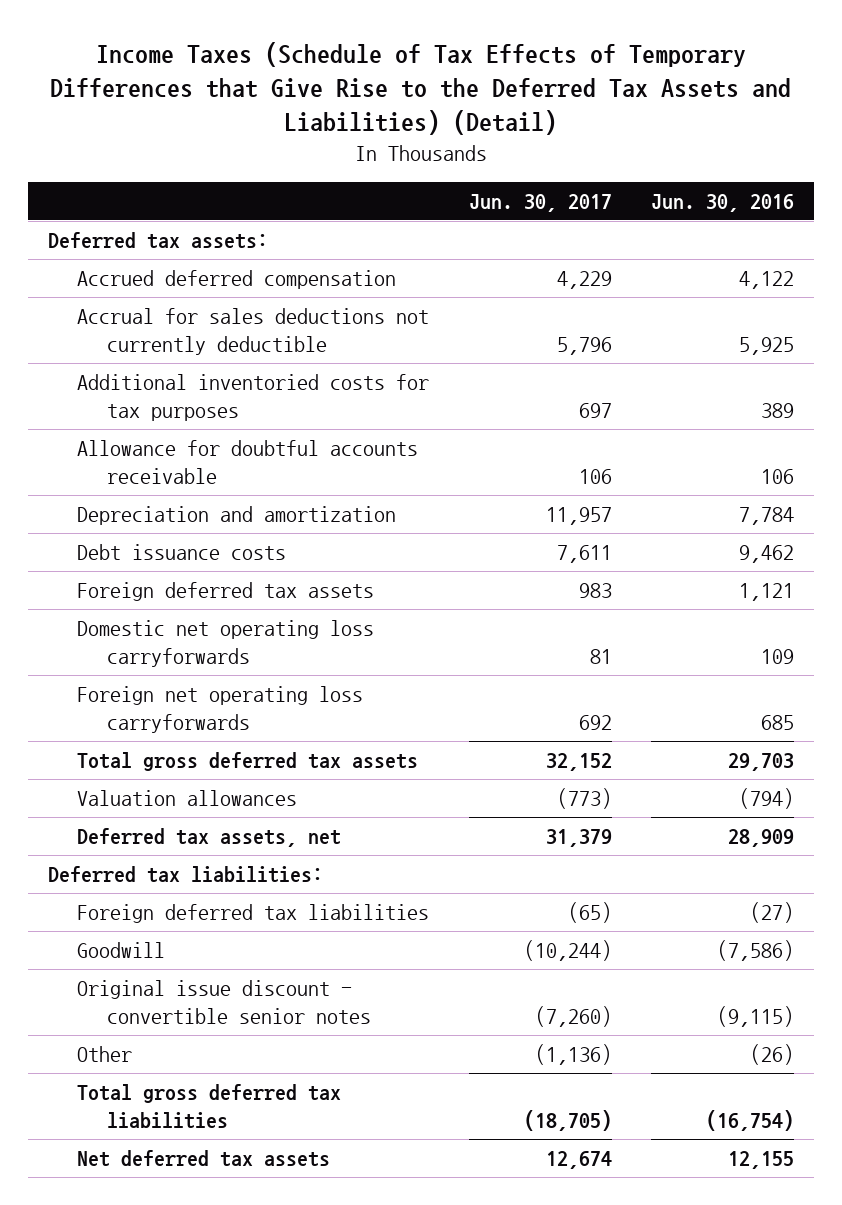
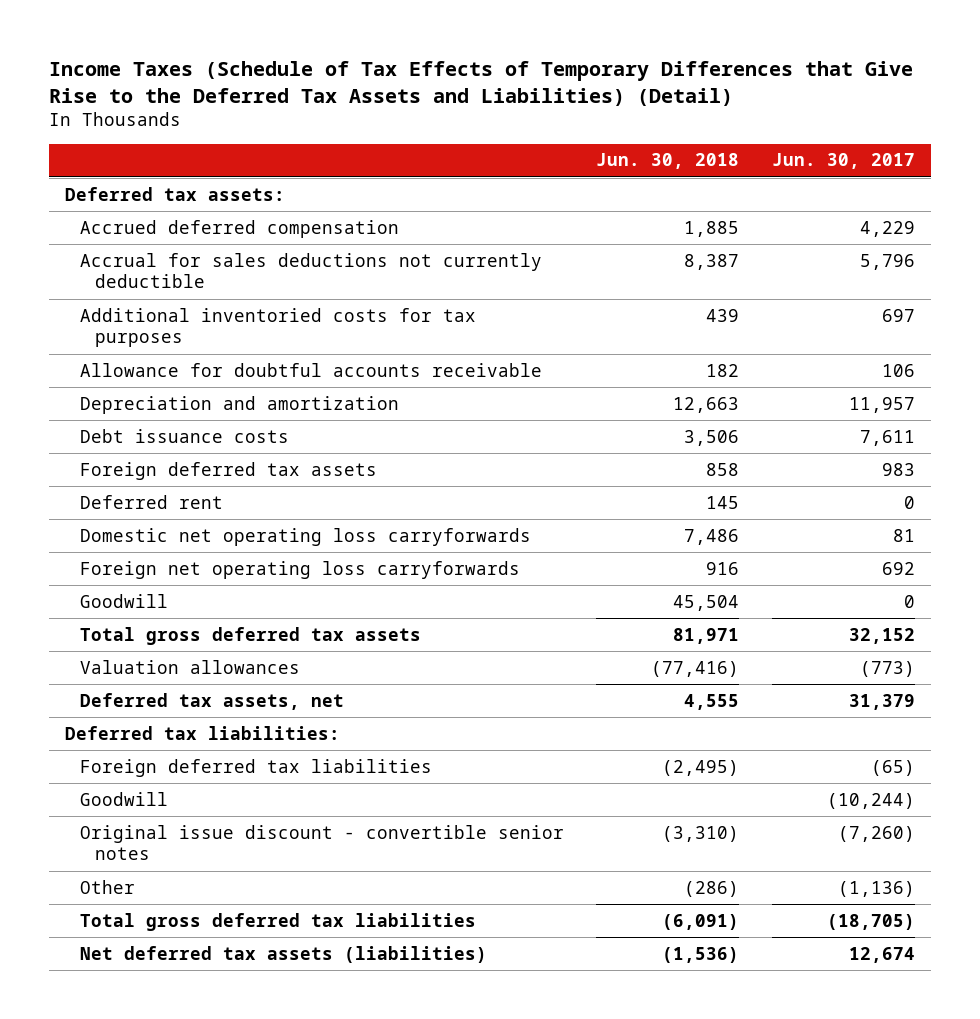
[651,193,795,212] Jun. 30, 2016 -> none
none -> [596,153,740,170] Jun. 30, 2018
none -> [80,494,224,509] Deferred rent
none -> [80,593,169,608] Goodwill
[77,1149,331,1167] Net deferred tax assets -> [80,945,488,963] Net deferred tax assets (liabilities)

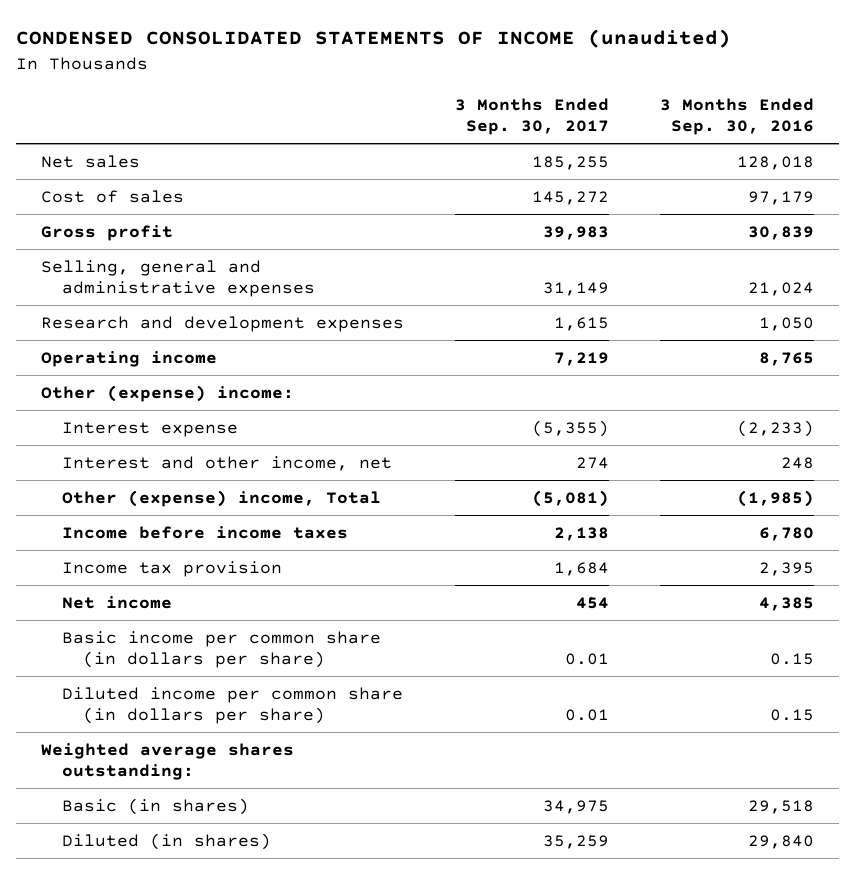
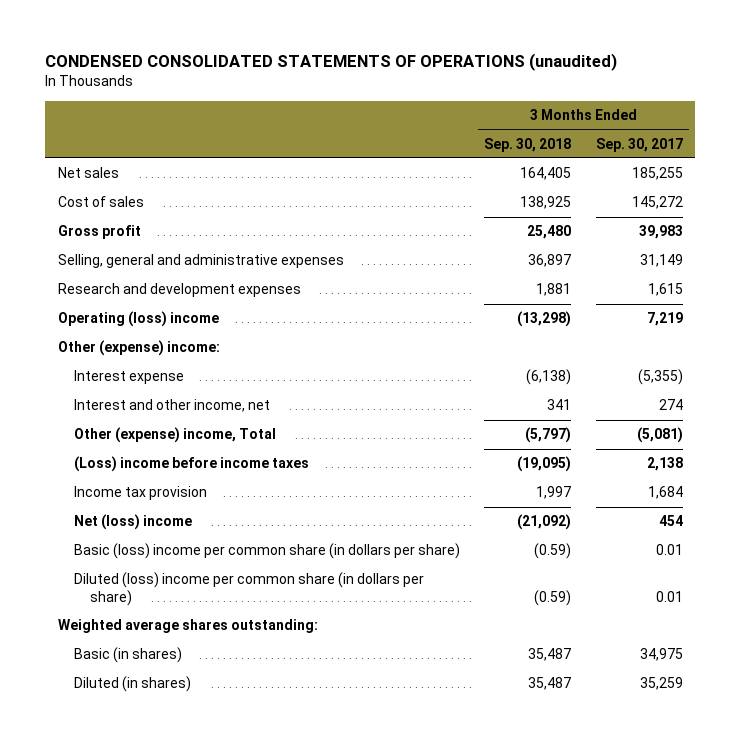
[15,29,731,49] CONDENSED CONSOLIDATED STATEMENTS OF INCOME (unaudited) -> [45,53,618,72] CONDENSED CONSOLIDATED STATEMENTS OF OPERATIONS (unaudited)
[659,97,814,135] 3 Months Ended Sep. 30, 2016 -> none
none -> [484,137,572,152] Sep. 30, 2018
[41,351,218,368] Operating income -> [57,311,219,328] Operating (loss) income
[62,526,349,540] Income before income taxes -> [73,456,309,473] (Loss) income before income taxes
[62,596,173,610] Net income -> [73,514,192,531] Net (loss) income
[62,631,382,669] Basic income per common share (in dollars per share) -> [73,543,460,560] Basic (loss) income per common share (in dollars per share)
[62,687,404,725] Diluted income per common share (in dollars per share) -> [73,572,424,606] Diluted (loss) income per common share (in dollars per share)

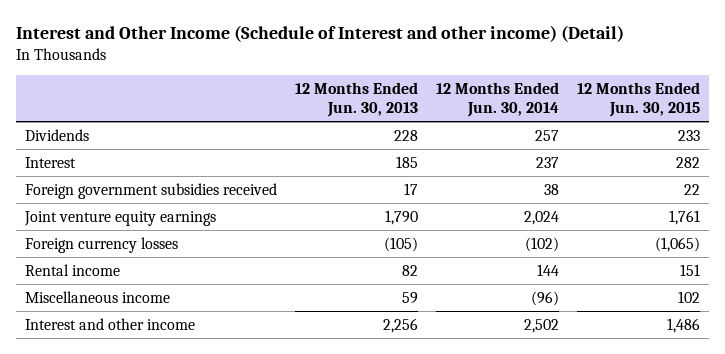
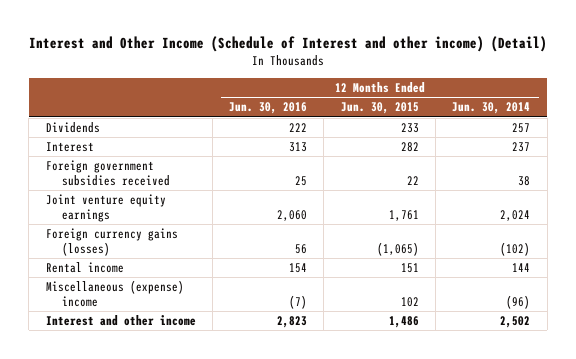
[294,81,418,117] 12 Months Ended Jun. 30, 2013 -> none
none -> [229,102,308,115] Jun. 30, 2016
[24,236,178,253] Foreign currency losses -> [45,228,178,256] Foreign currency gains (losses)
[24,290,170,303] Miscellaneous income -> [45,280,184,307] Miscellaneous (expense) income

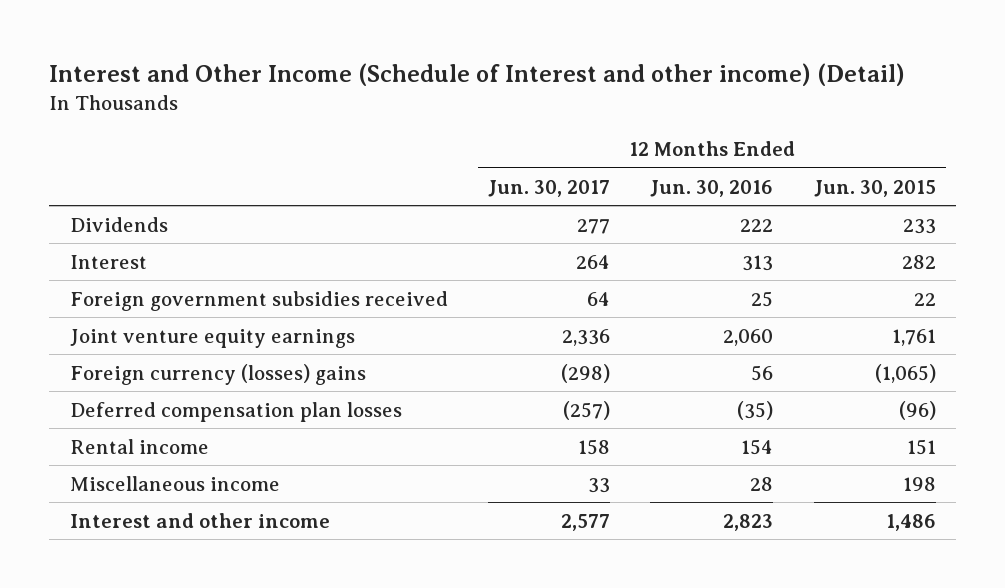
[452,102,531,115] Jun. 30, 2014 -> none
none -> [487,179,610,197] Jun. 30, 2017
[45,228,178,256] Foreign currency gains (losses) -> [69,363,366,385] Foreign currency (losses) gains
none -> [69,401,402,422] Deferred compensation plan losses
[45,280,184,307] Miscellaneous (expense) income -> [69,475,280,491] Miscellaneous income
[289,294,308,309] (7) -> [750,476,774,491] 28
[400,296,419,307] 102 -> [902,476,936,491] 198

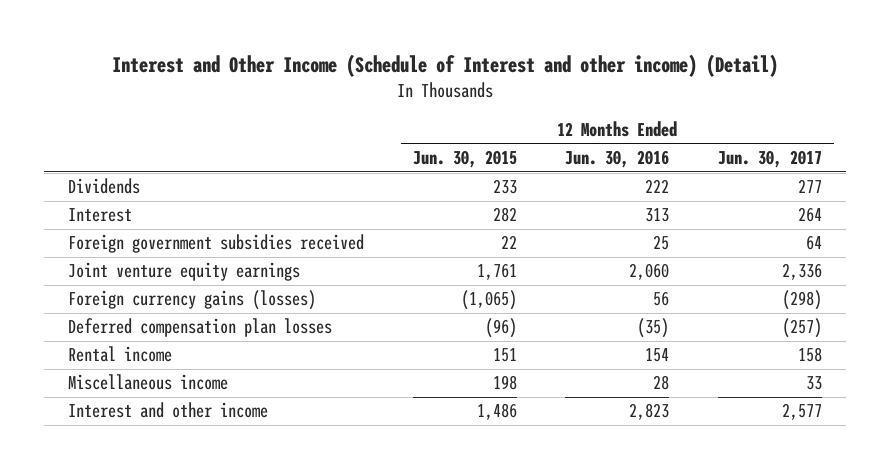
[69,363,366,385] Foreign currency (losses) gains -> [68,290,317,311] Foreign currency gains (losses)

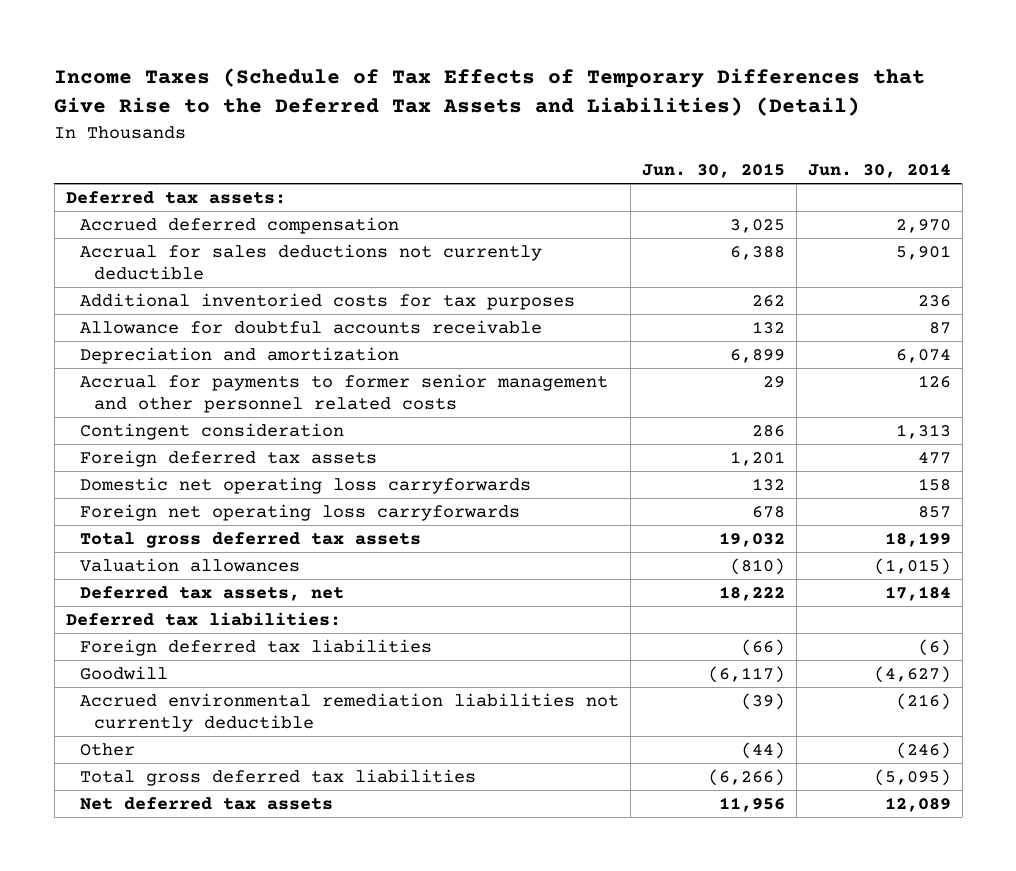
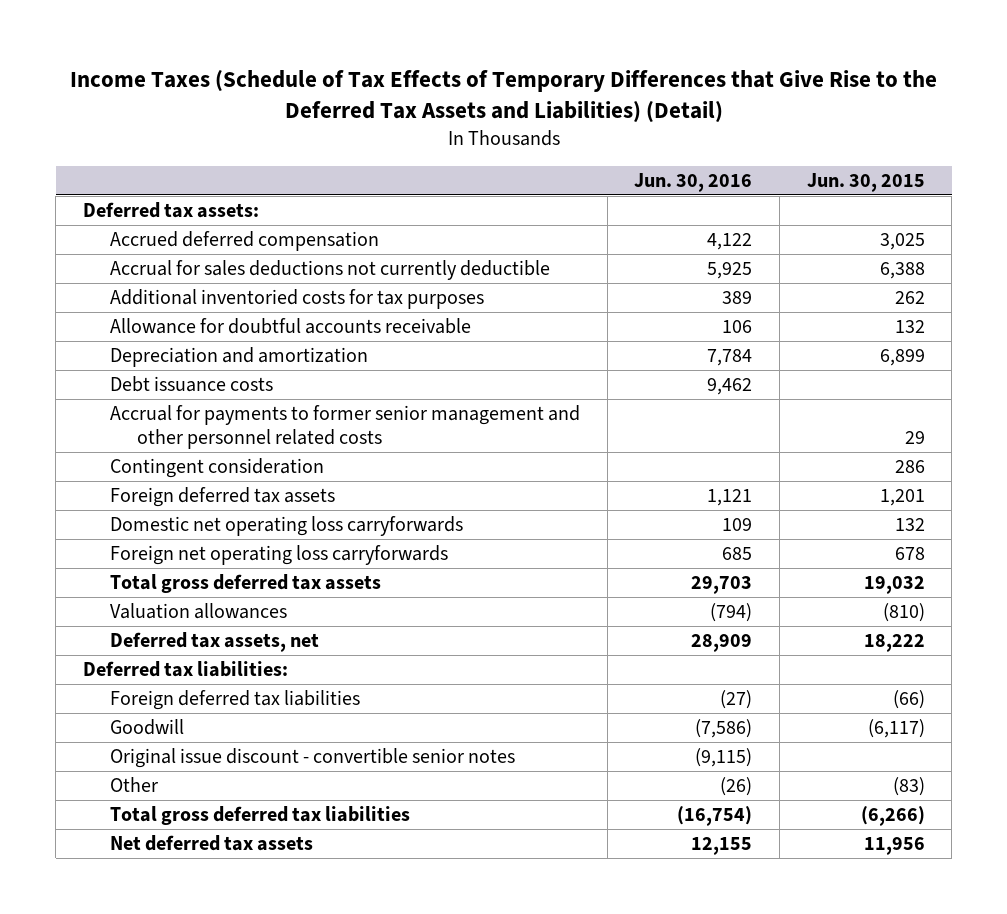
[807,163,951,179] Jun. 30, 2014 -> none
none -> [634,172,753,192] Jun. 30, 2016
none -> [109,376,273,393] Debt issuance costs
[80,692,620,732] Accrued environmental remediation liabilities not currently deductible -> none
none -> [109,748,515,769] Original issue discount - convertible senior notes
[740,741,785,759] (44) -> [892,777,925,797] (83)

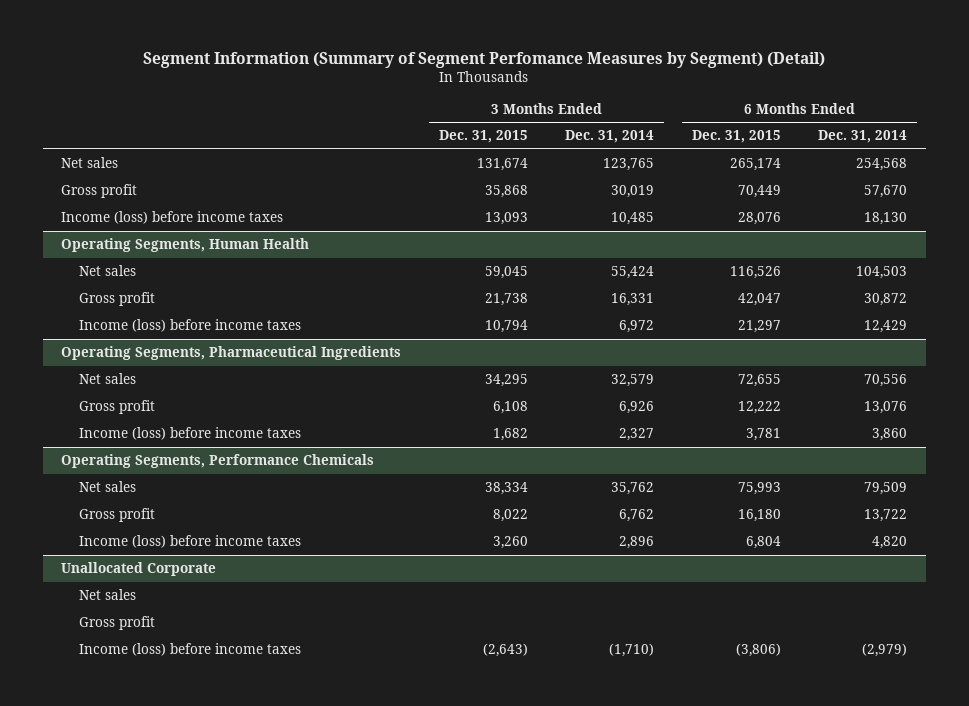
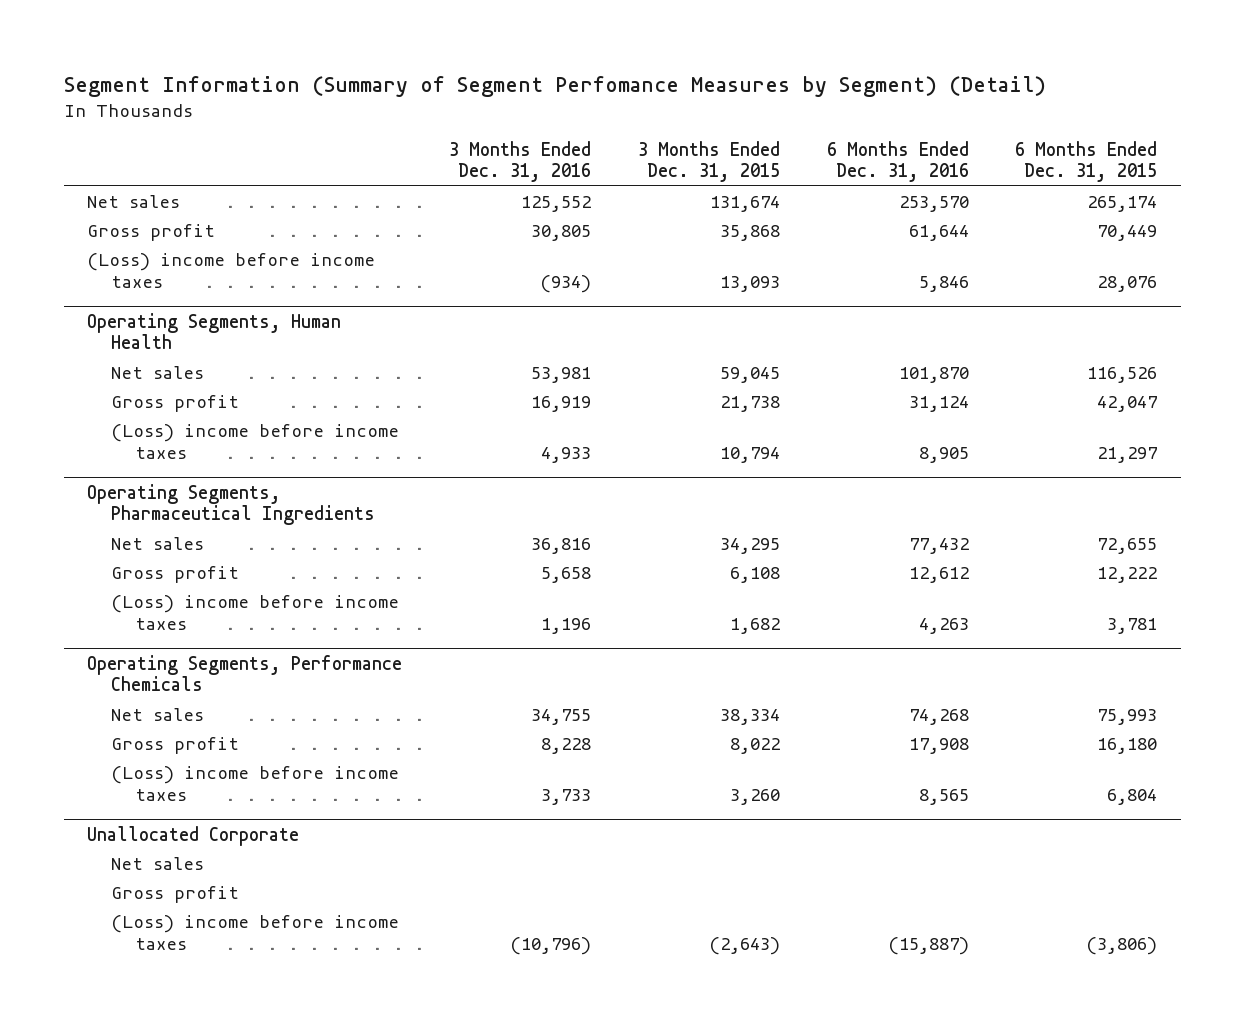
[565,130,655,144] Dec. 31, 2014 -> none
[818,130,908,144] Dec. 31, 2014 -> none
none -> [448,140,591,183] 3 Months Ended Dec. 31, 2016
none -> [826,140,969,183] 6 Months Ended Dec. 31, 2016
[61,211,284,225] Income (loss) before income taxes -> [87,252,376,288] (Loss) income before income taxes
[79,319,302,333] Income (loss) before income taxes -> [111,423,400,459] (Loss) income before income taxes
[79,427,302,441] Income (loss) before income taxes -> [111,594,400,630] (Loss) income before income taxes
[79,535,302,549] Income (loss) before income taxes -> [111,765,400,801] (Loss) income before income taxes
[79,643,302,657] Income (loss) before income taxes -> [111,914,400,950] (Loss) income before income taxes

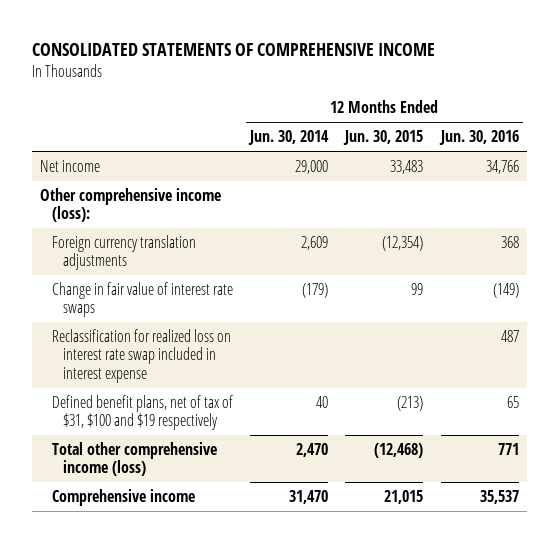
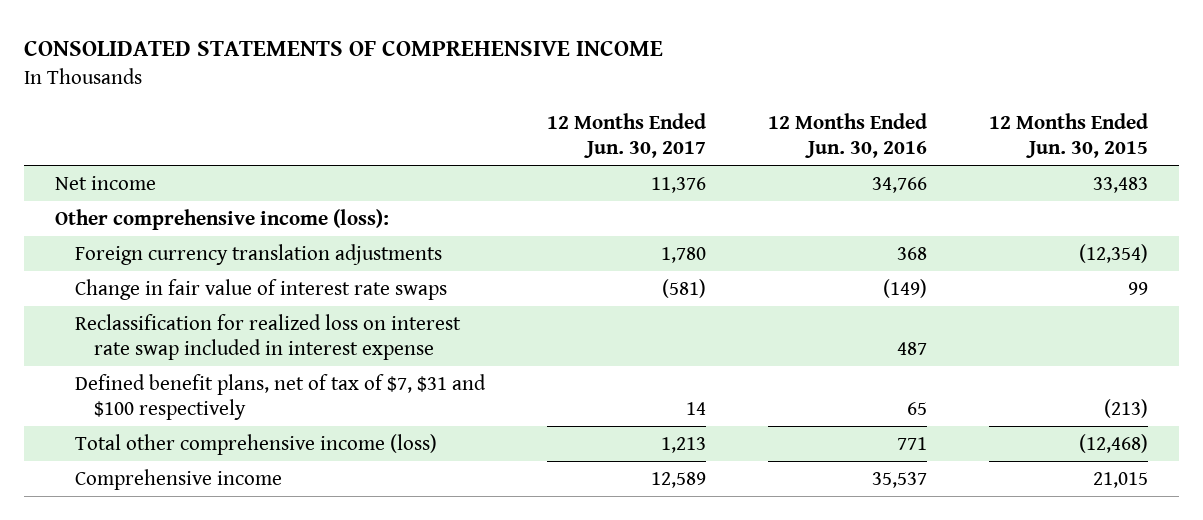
[248,130,330,146] Jun. 30, 2014 -> none
none -> [546,113,706,159] 12 Months Ended Jun. 30, 2017
[51,395,233,431] Defined benefit plans, net of tax of $31, $100 and $19 respectively -> [74,374,486,420] Defined benefit plans, net of tax of $7, $31 and $100 respectively

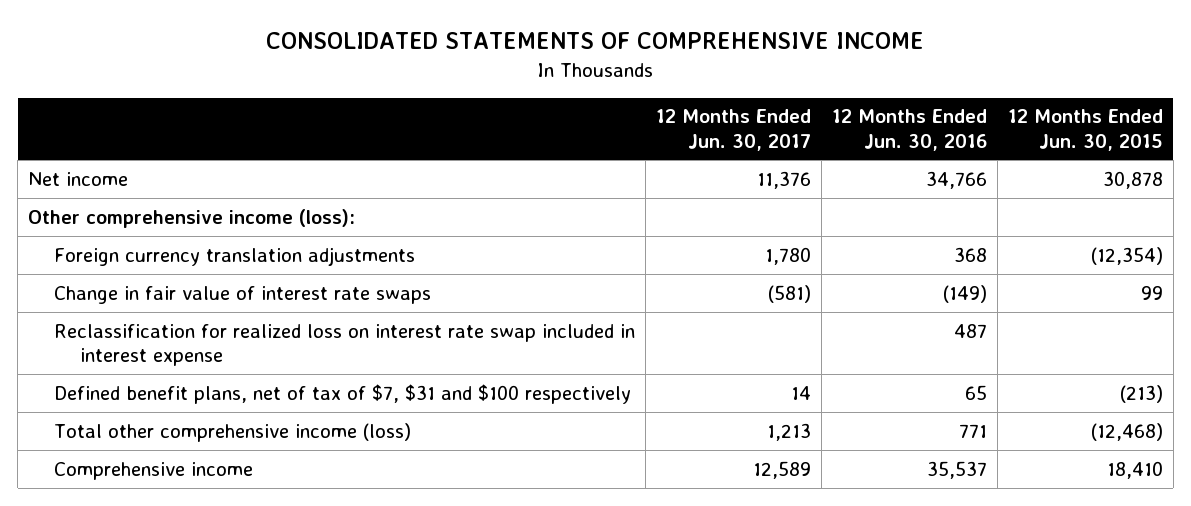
[1093,177,1149,194] 33,483 -> [1102,170,1163,189] 30,878
[1093,472,1149,489] 21,015 -> [1106,460,1163,479] 18,410

